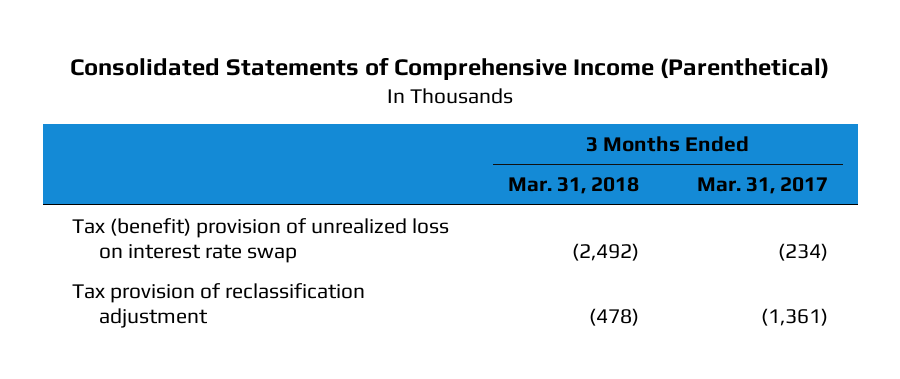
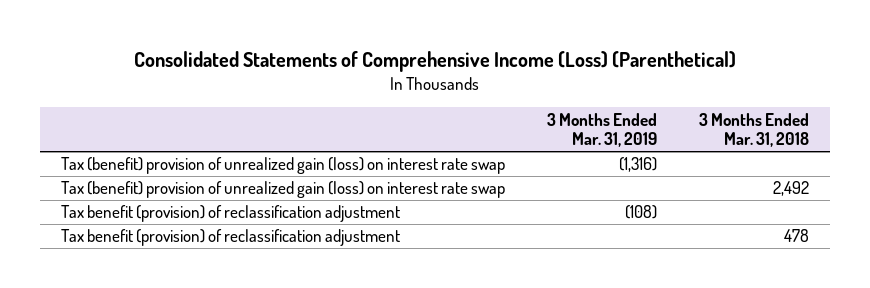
[70,56,830,80] Consolidated Statements of Comprehensive Income (Parenthetical) -> [134,50,737,72] Consolidated Statements of Comprehensive Income (Loss) (Parenthetical)
[697,177,829,195] Mar. 31, 2017 -> none
none -> [547,112,658,148] 3 Months Ended Mar. 31, 2019
none -> [60,157,505,175] Tax (benefit) provision of unrealized gain (loss) on interest rate swap
[71,217,449,263] Tax (benefit) provision of unrealized loss on interest rate swap -> [60,181,505,199] Tax (benefit) provision of unrealized gain (loss) on interest rate swap
[571,242,639,261] (2,492) -> [773,181,810,197] 2,492
none -> [60,205,400,223] Tax benefit (provision) of reclassification adjustment
[71,282,365,328] Tax provision of reclassification adjustment -> [60,229,400,247] Tax benefit (provision) of reclassification adjustment
[588,307,639,326] (478) -> [784,229,810,243] 478

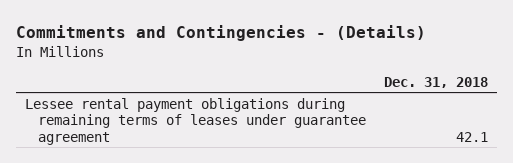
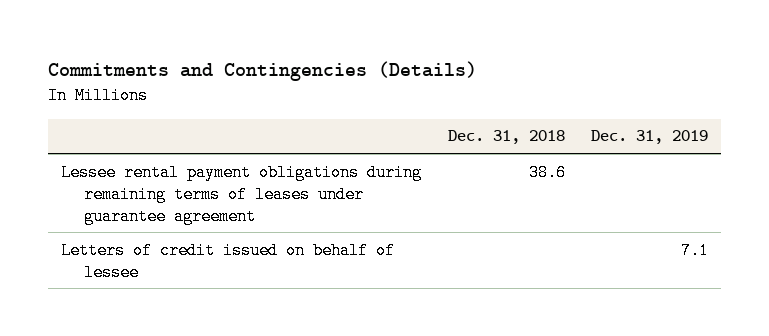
[15,24,426,41] Commitments and Contingencies - (Details) -> [47,60,477,81] Commitments and Contingencies (Details)
none -> [591,130,709,145] Dec. 31, 2019
[455,131,488,142] 42.1 -> [528,163,566,181] 38.6
none -> [60,241,395,281] Letters of credit issued on behalf of lessee

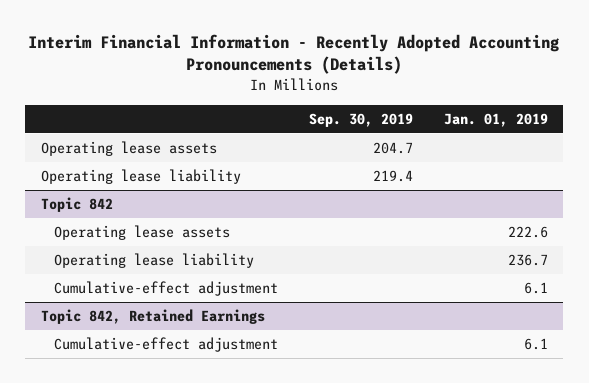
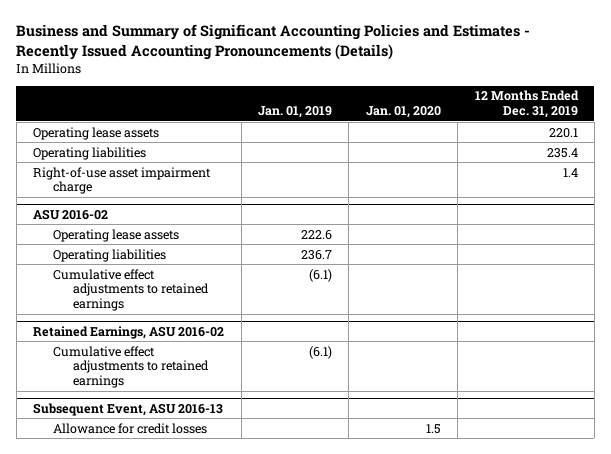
[28,33,560,75] Interim Financial Information - Recently Adopted Accounting Pronouncements (Details) -> [16,24,531,60] Business and Summary of Significant Accounting Policies and Estimates - Recently Issued Accounting Pronouncements (Details)
[309,112,414,127] Sep. 30, 2019 -> none
none -> [365,106,441,119] Jan. 01, 2020
none -> [474,90,579,119] 12 Months Ended Dec. 31, 2019
[40,169,241,185] Operating lease liability -> [33,146,147,160] Operating liabilities
none -> [33,166,212,195] Right-of-use asset impairment charge
[40,197,113,213] Topic 842 -> [33,209,109,221] ASU 2016-02
[40,309,265,325] Topic 842, Retained Earnings -> none
[54,337,279,353] Cumulative-effect adjustment -> none
[54,253,255,269] Operating lease liability -> [52,248,166,262] Operating liabilities
[54,281,279,297] Cumulative-effect adjustment -> [52,268,209,312] Cumulative effect adjustments to retained earnings
[523,282,548,295] 6.1 -> [309,268,333,282] (6.1)
none -> [33,326,225,340] Retained Earnings, ASU 2016-02
none -> [52,345,209,389] Cumulative effect adjustments to retained earnings
none -> [33,403,224,417] Subsequent Event, ASU 2016-13
none -> [52,422,207,434] Allowance for credit losses

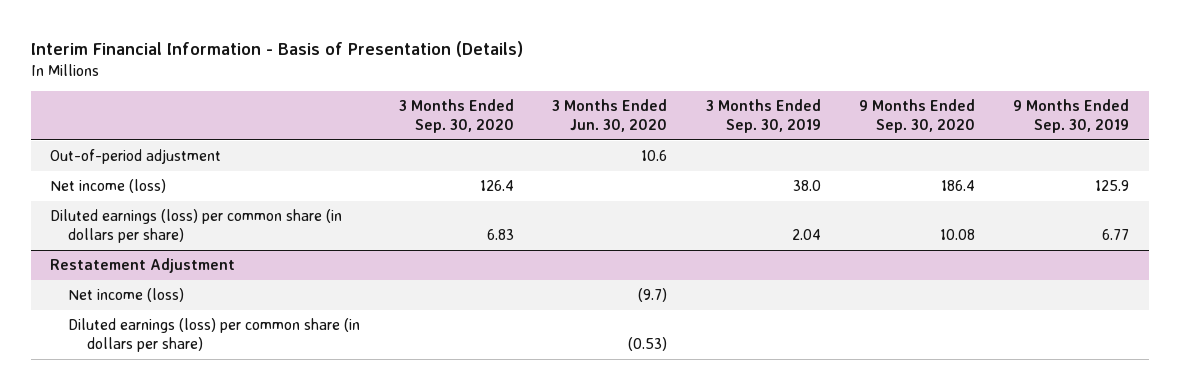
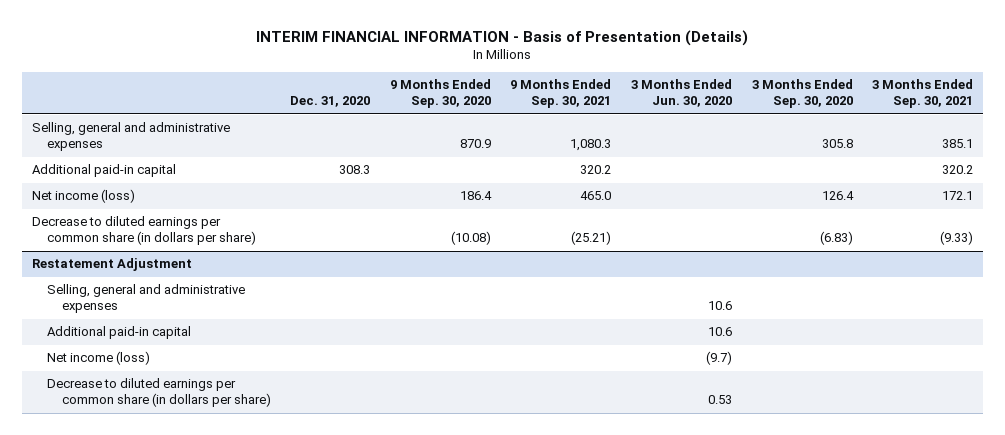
[31,40,524,57] Interim Financial Information - Basis of Presentation (Details) -> [256,29,749,46] INTERIM FINANCIAL INFORMATION - Basis of Presentation (Details)
[705,98,821,134] 3 Months Ended Sep. 30, 2019 -> none
[1013,98,1130,134] 9 Months Ended Sep. 30, 2019 -> none
none -> [290,96,371,108] Dec. 31, 2020
none -> [510,79,612,109] 9 Months Ended Sep. 30, 2021
none -> [872,79,974,109] 3 Months Ended Sep. 30, 2021
[50,148,222,164] Out-of-period adjustment -> none
none -> [31,122,230,152] Selling, general and administrative expenses
none -> [31,164,176,178] Additional paid-in capital
[50,208,343,244] Diluted earnings (loss) per common share (in dollars per share) -> [31,216,256,246] Decrease to diluted earnings per common share (in dollars per share)
[486,229,514,241] 6.83 -> [819,231,853,246] (6.83)
[940,229,976,241] 10.08 -> [450,231,491,246] (10.08)
none -> [46,284,245,314] Selling, general and administrative expenses
none -> [46,326,191,340] Additional paid-in capital
[68,317,361,353] Diluted earnings (loss) per common share (in dollars per share) -> [46,378,271,408] Decrease to diluted earnings per common share (in dollars per share)
[628,337,668,352] (0.53) -> [707,395,732,405] 0.53

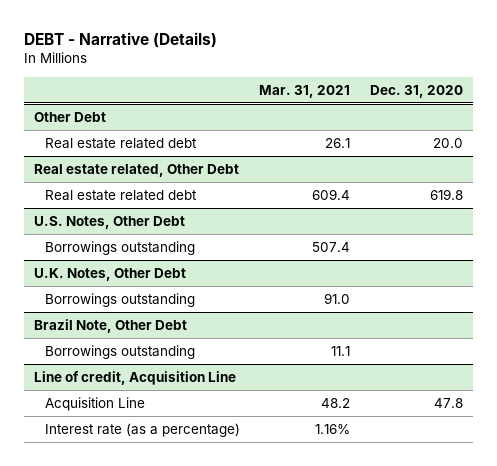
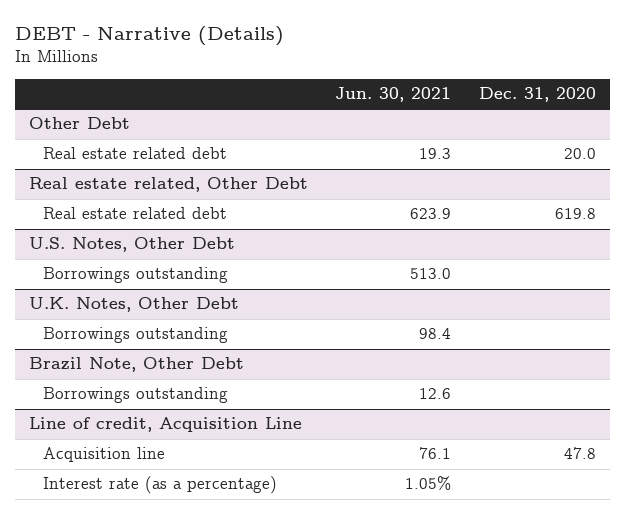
[259,84,351,98] Mar. 31, 2021 -> none
none -> [335,87,452,103] Jun. 30, 2021
[44,396,145,411] Acquisition Line -> [42,447,165,463] Acquisition line

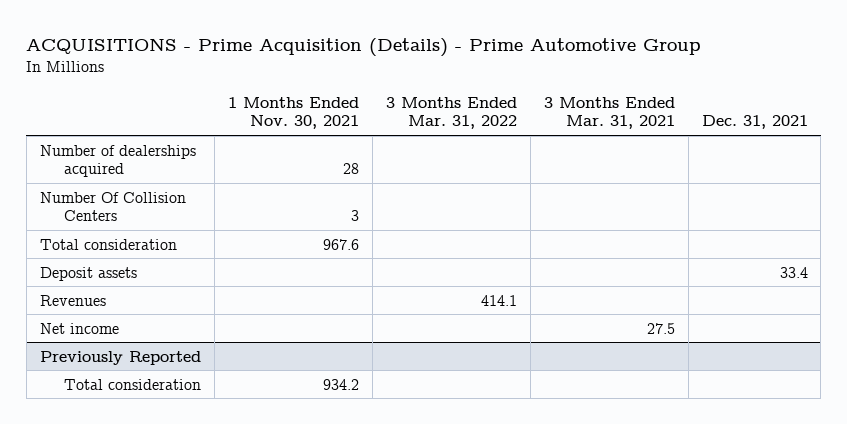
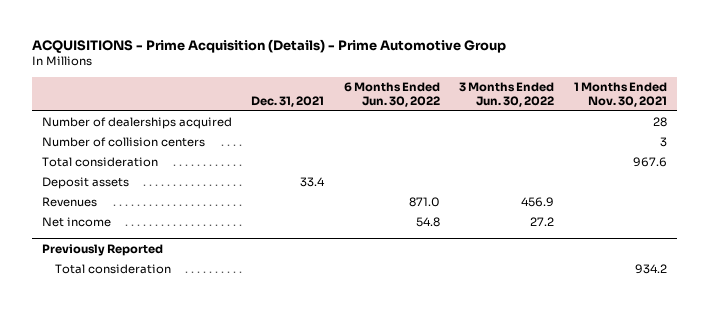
[385,96,517,130] 3 Months Ended Mar. 31, 2022 -> none
[543,96,675,130] 3 Months Ended Mar. 31, 2021 -> none
none -> [343,82,440,107] 6 Months Ended Jun. 30, 2022
none -> [459,82,555,107] 3 Months Ended Jun. 30, 2022
[39,191,186,222] Number Of Collision Centers -> [41,137,205,148] Number of collision centers

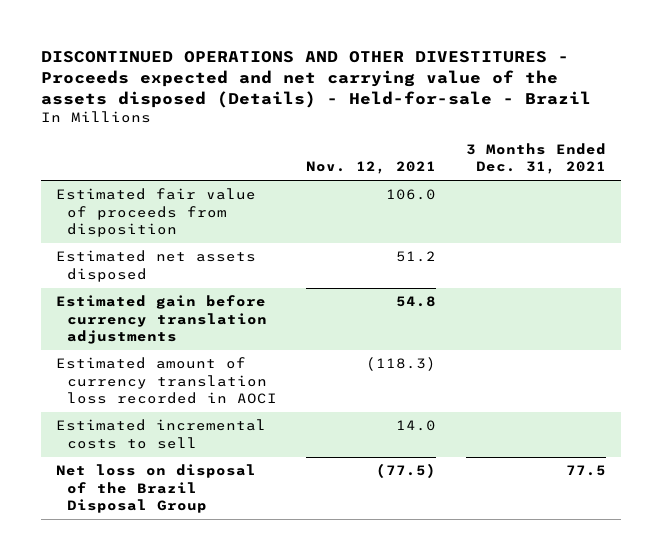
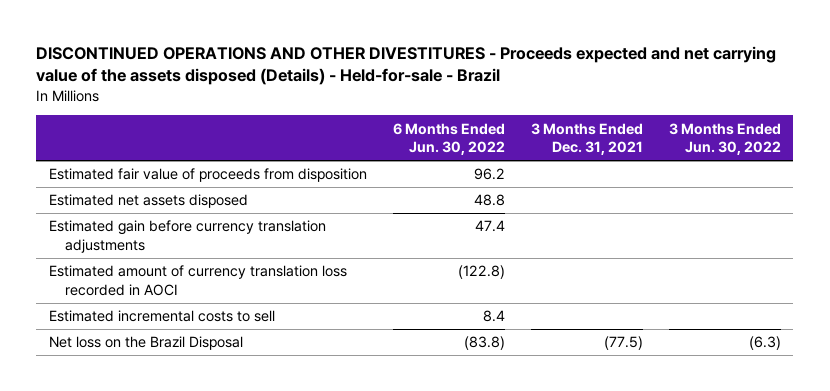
[306,161,437,175] Nov. 12, 2021 -> none
none -> [392,122,505,156] 6 Months Ended Jun. 30, 2022
none -> [668,122,781,156] 3 Months Ended Jun. 30, 2022
[55,464,256,513] Net loss on disposal of the Brazil Disposal Group -> [49,336,244,351] Net loss on the Brazil Disposal
[565,465,606,477] 77.5 -> [603,336,643,351] (77.5)

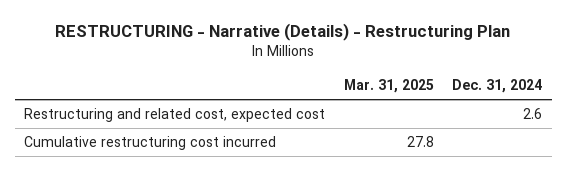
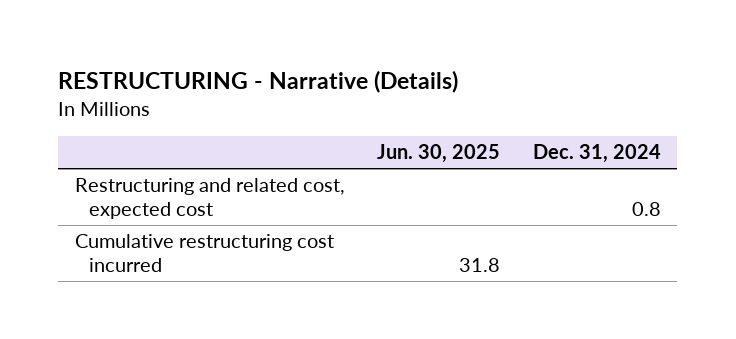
[55,23,511,42] RESTRUCTURING - Narrative (Details) - Restructuring Plan -> [58,70,459,94] RESTRUCTURING - Narrative (Details)
[343,78,434,93] Mar. 31, 2025 -> none
none -> [377,144,501,164] Jun. 30, 2025
[523,108,543,120] 2.6 -> [631,201,661,216] 0.8

